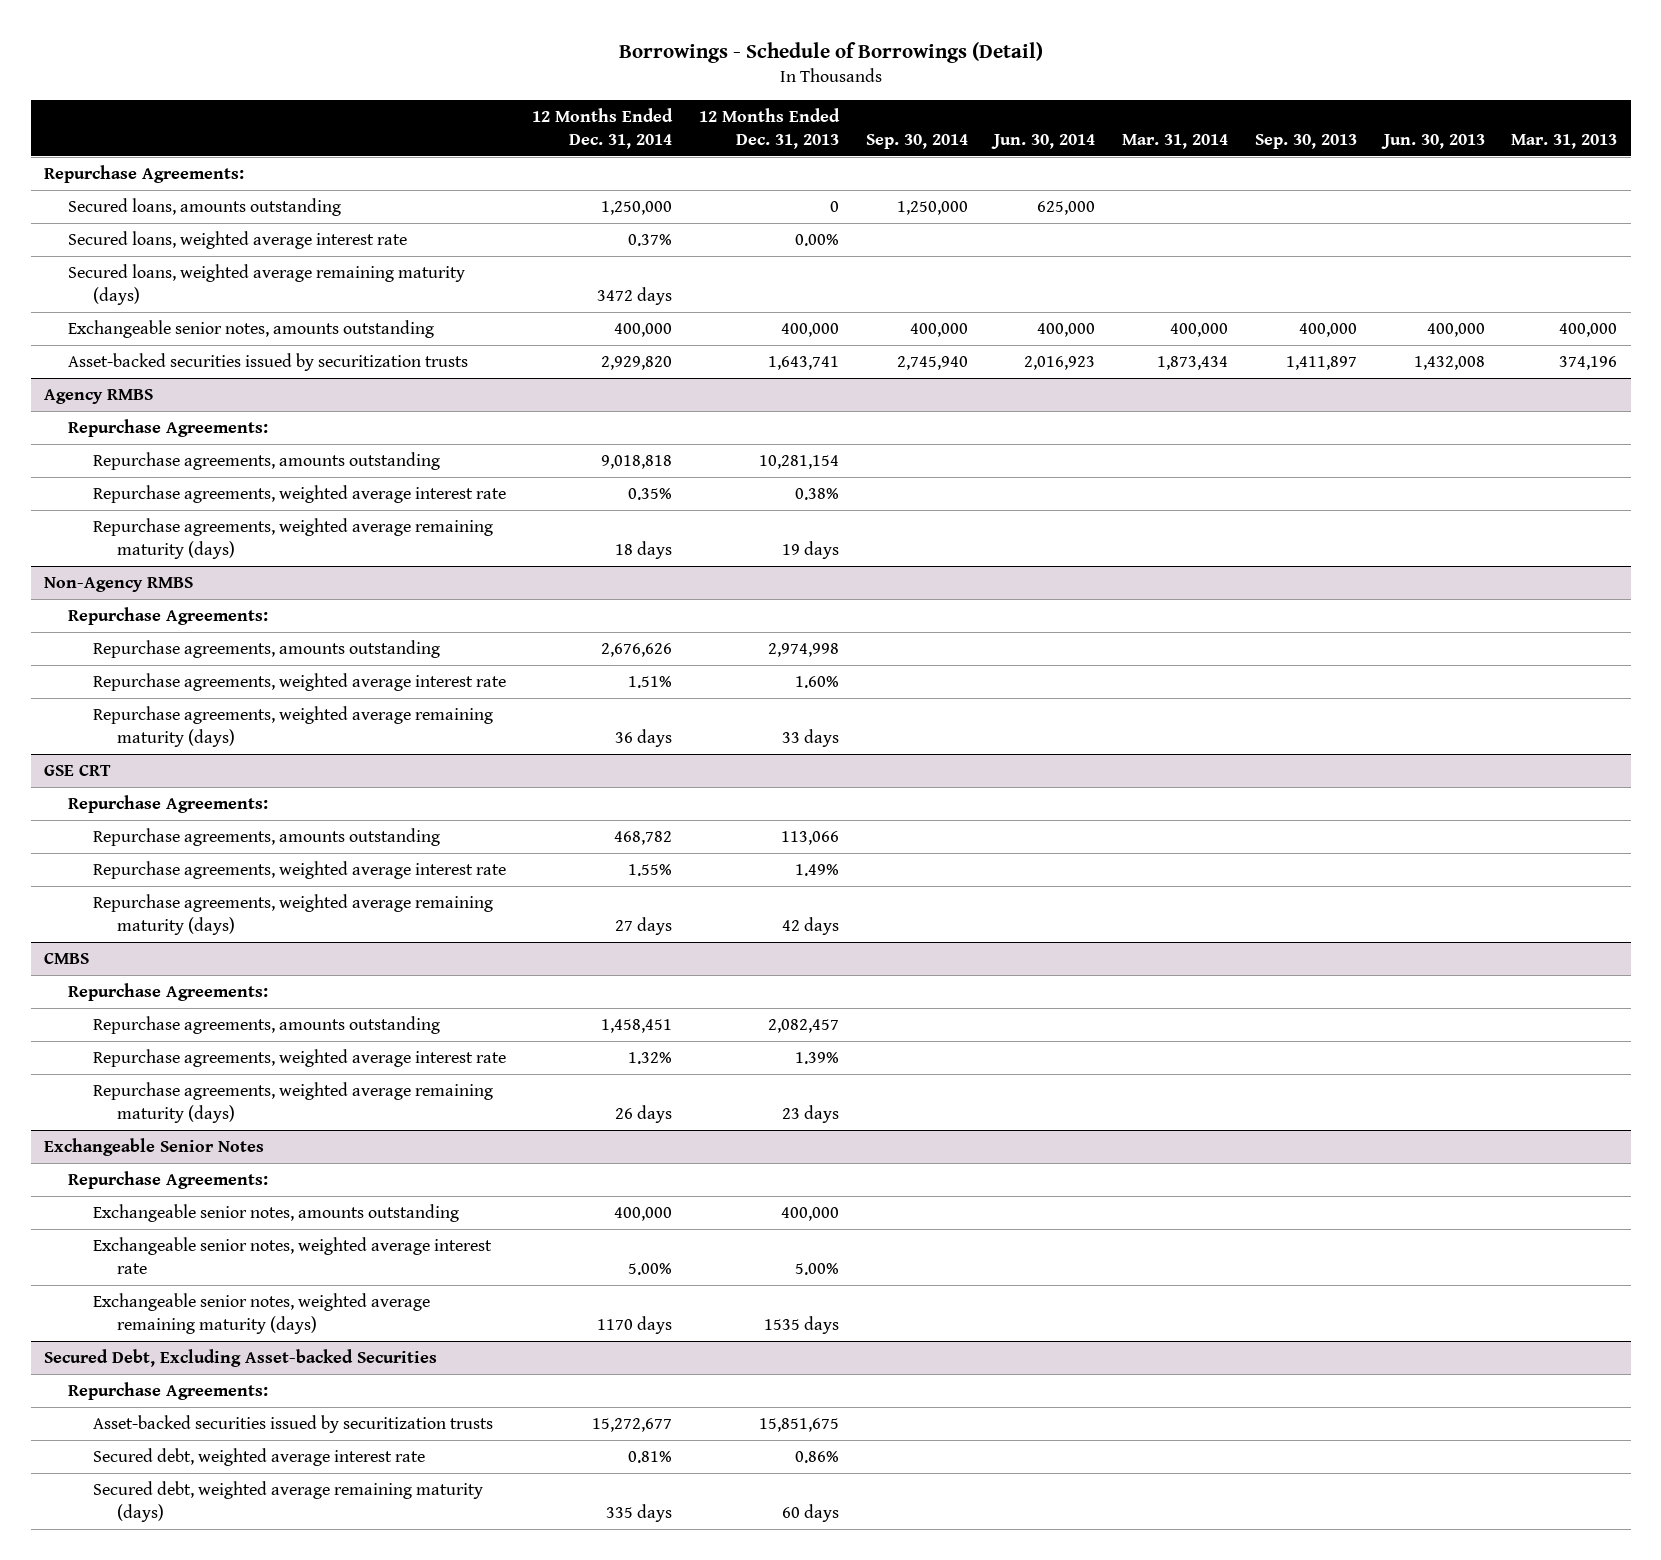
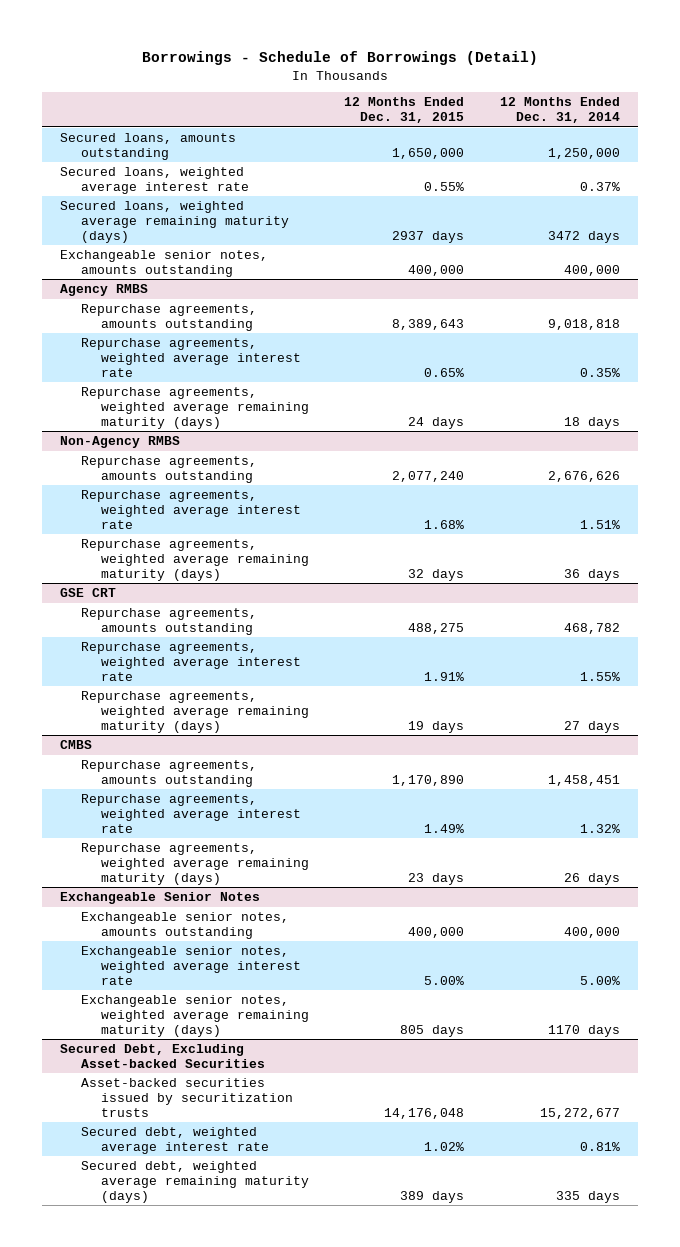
[698,108,840,149] 12 Months Ended Dec. 31, 2013 -> none
[865,133,968,149] Sep. 30, 2014 -> none
[991,133,1096,149] Jun. 30, 2014 -> none
[1122,133,1229,149] Mar. 31, 2014 -> none
[1254,133,1357,149] Sep. 30, 2013 -> none
[1380,133,1485,149] Jun. 30, 2013 -> none
[1511,133,1618,149] Mar. 31, 2013 -> none
none -> [344,97,465,124] 12 Months Ended Dec. 31, 2015
[44,165,245,184] Repurchase Agreements: -> none
[68,353,469,372] Asset-backed securities issued by securitization trusts -> none
[68,419,269,438] Repurchase Agreements: -> none
[68,607,269,626] Repurchase Agreements: -> none
[68,795,269,814] Repurchase Agreements: -> none
[68,983,269,1002] Repurchase Agreements: -> none
[68,1171,269,1190] Repurchase Agreements: -> none
[68,1382,269,1401] Repurchase Agreements: -> none

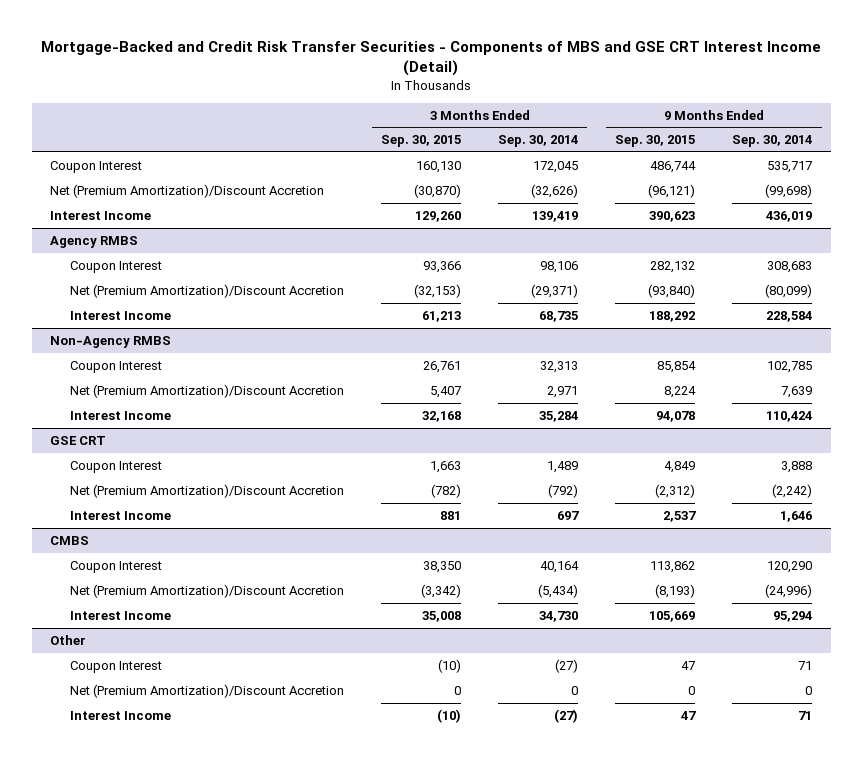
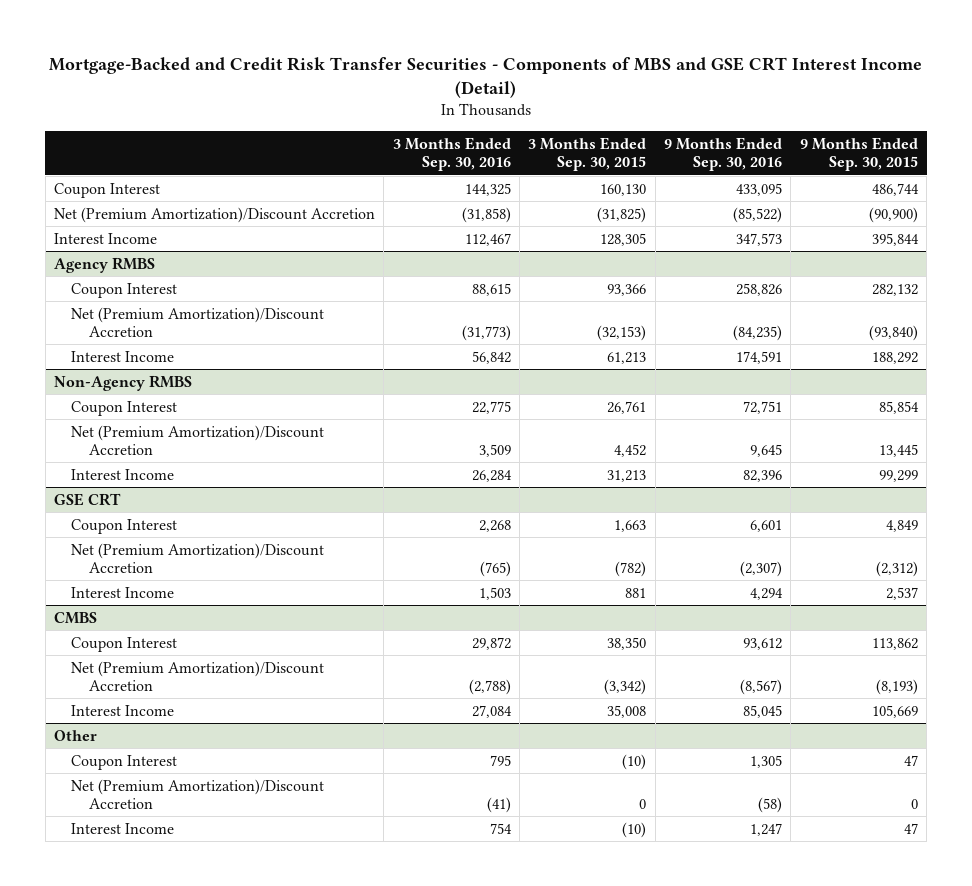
[498,135,579,148] Sep. 30, 2014 -> none
[732,135,813,148] Sep. 30, 2014 -> none
none -> [392,136,511,172] 3 Months Ended Sep. 30, 2016
none -> [664,136,783,172] 9 Months Ended Sep. 30, 2016
[413,183,461,198] (30,870) -> [597,206,647,223] (31,825)
[648,183,696,198] (96,121) -> [868,206,918,223] (90,900)
[414,210,461,222] 129,260 -> [600,232,647,246] 128,305
[649,210,696,222] 390,623 -> [871,232,919,246] 395,844
[429,385,461,398] 5,407 -> [614,444,647,458] 4,452
[664,385,697,398] 8,224 -> [878,444,918,458] 13,445
[421,410,461,422] 32,168 -> [607,469,647,482] 31,213
[656,410,696,422] 94,078 -> [878,469,918,482] 99,299

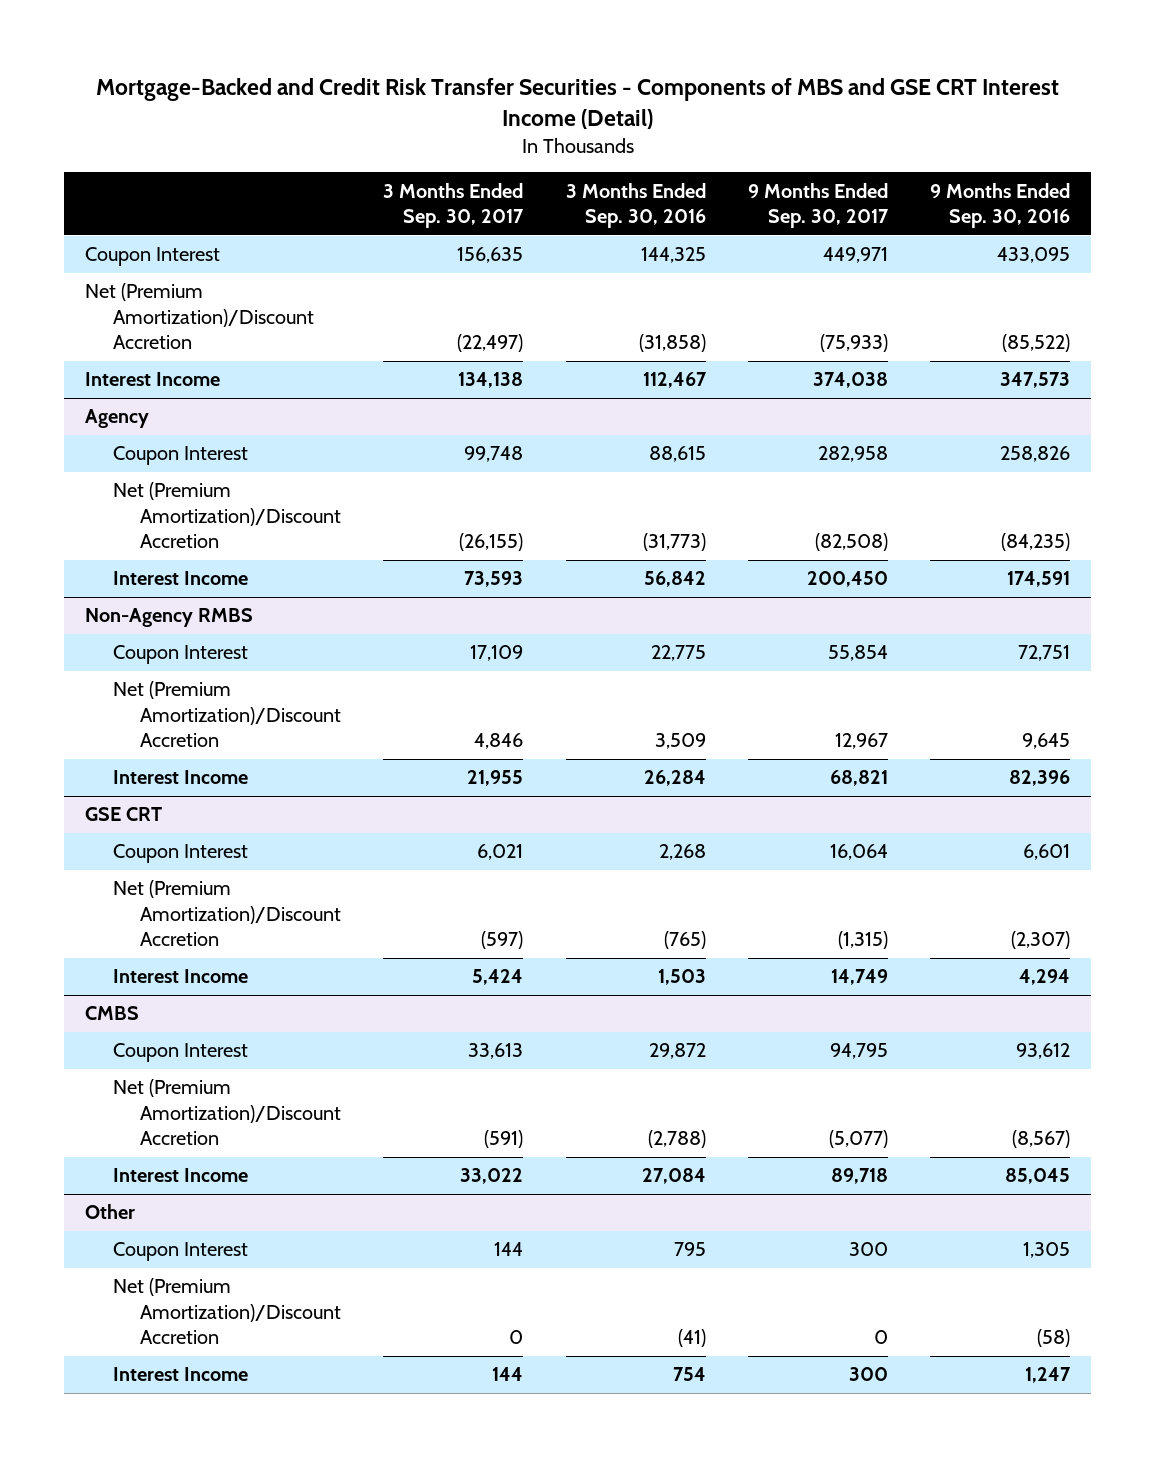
[528,136,647,172] 3 Months Ended Sep. 30, 2015 -> none
[799,136,918,172] 9 Months Ended Sep. 30, 2015 -> none
none -> [383,182,525,229] 3 Months Ended Sep. 30, 2017
none -> [747,182,889,229] 9 Months Ended Sep. 30, 2017
[53,256,155,273] Agency RMBS -> [85,409,150,429] Agency

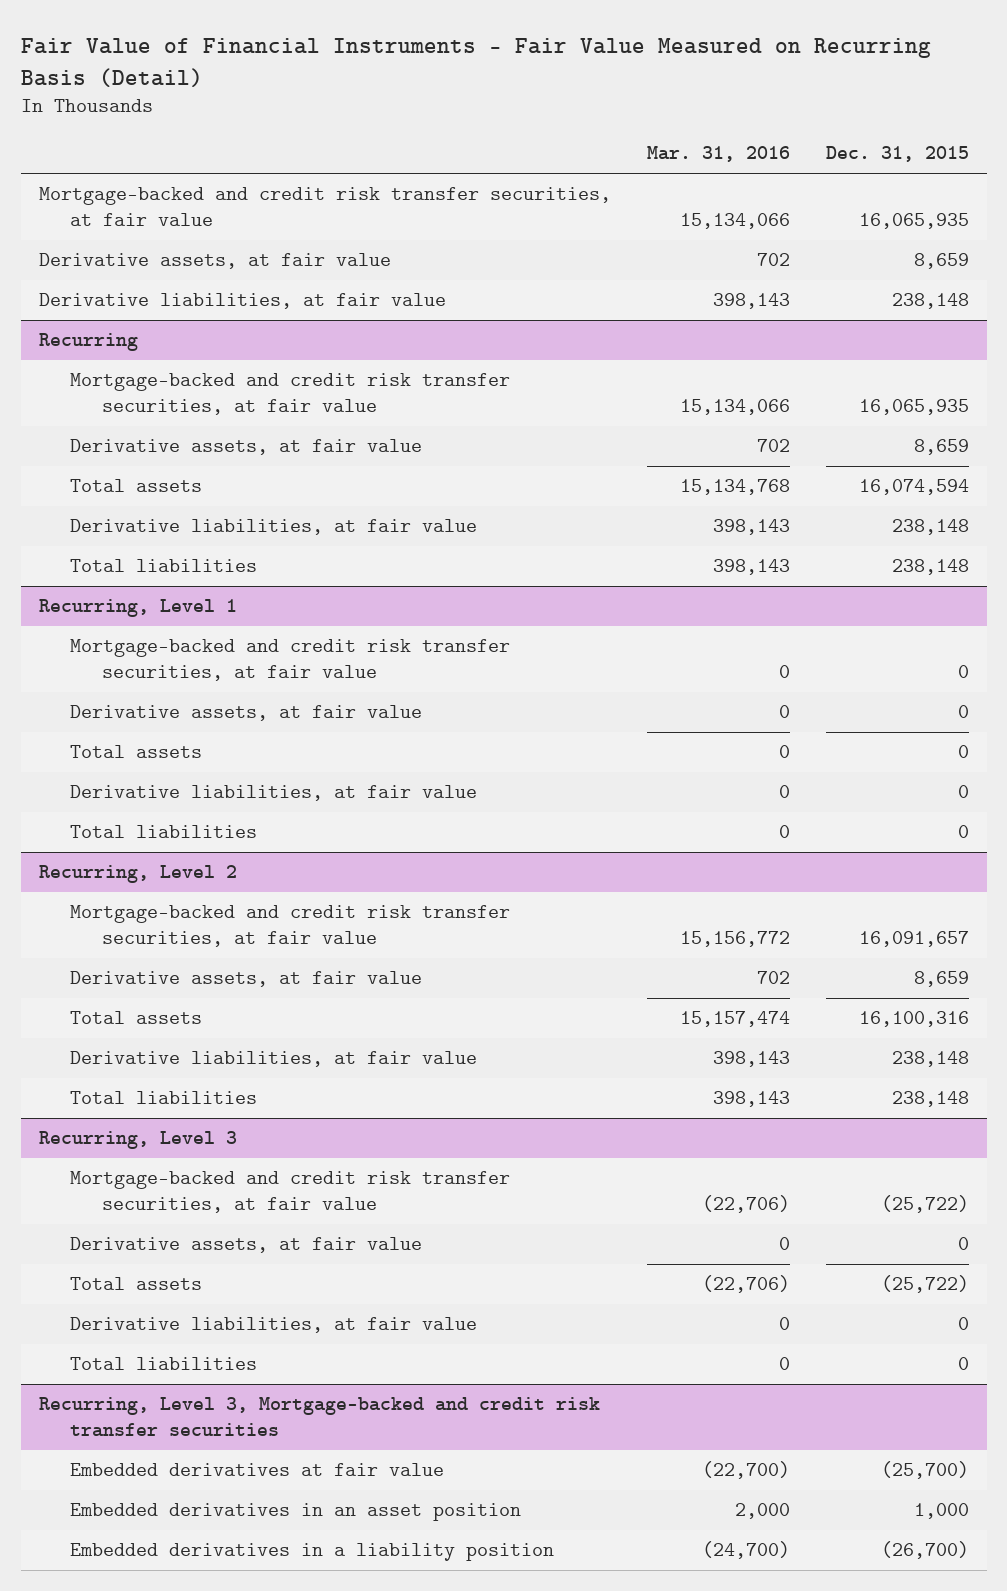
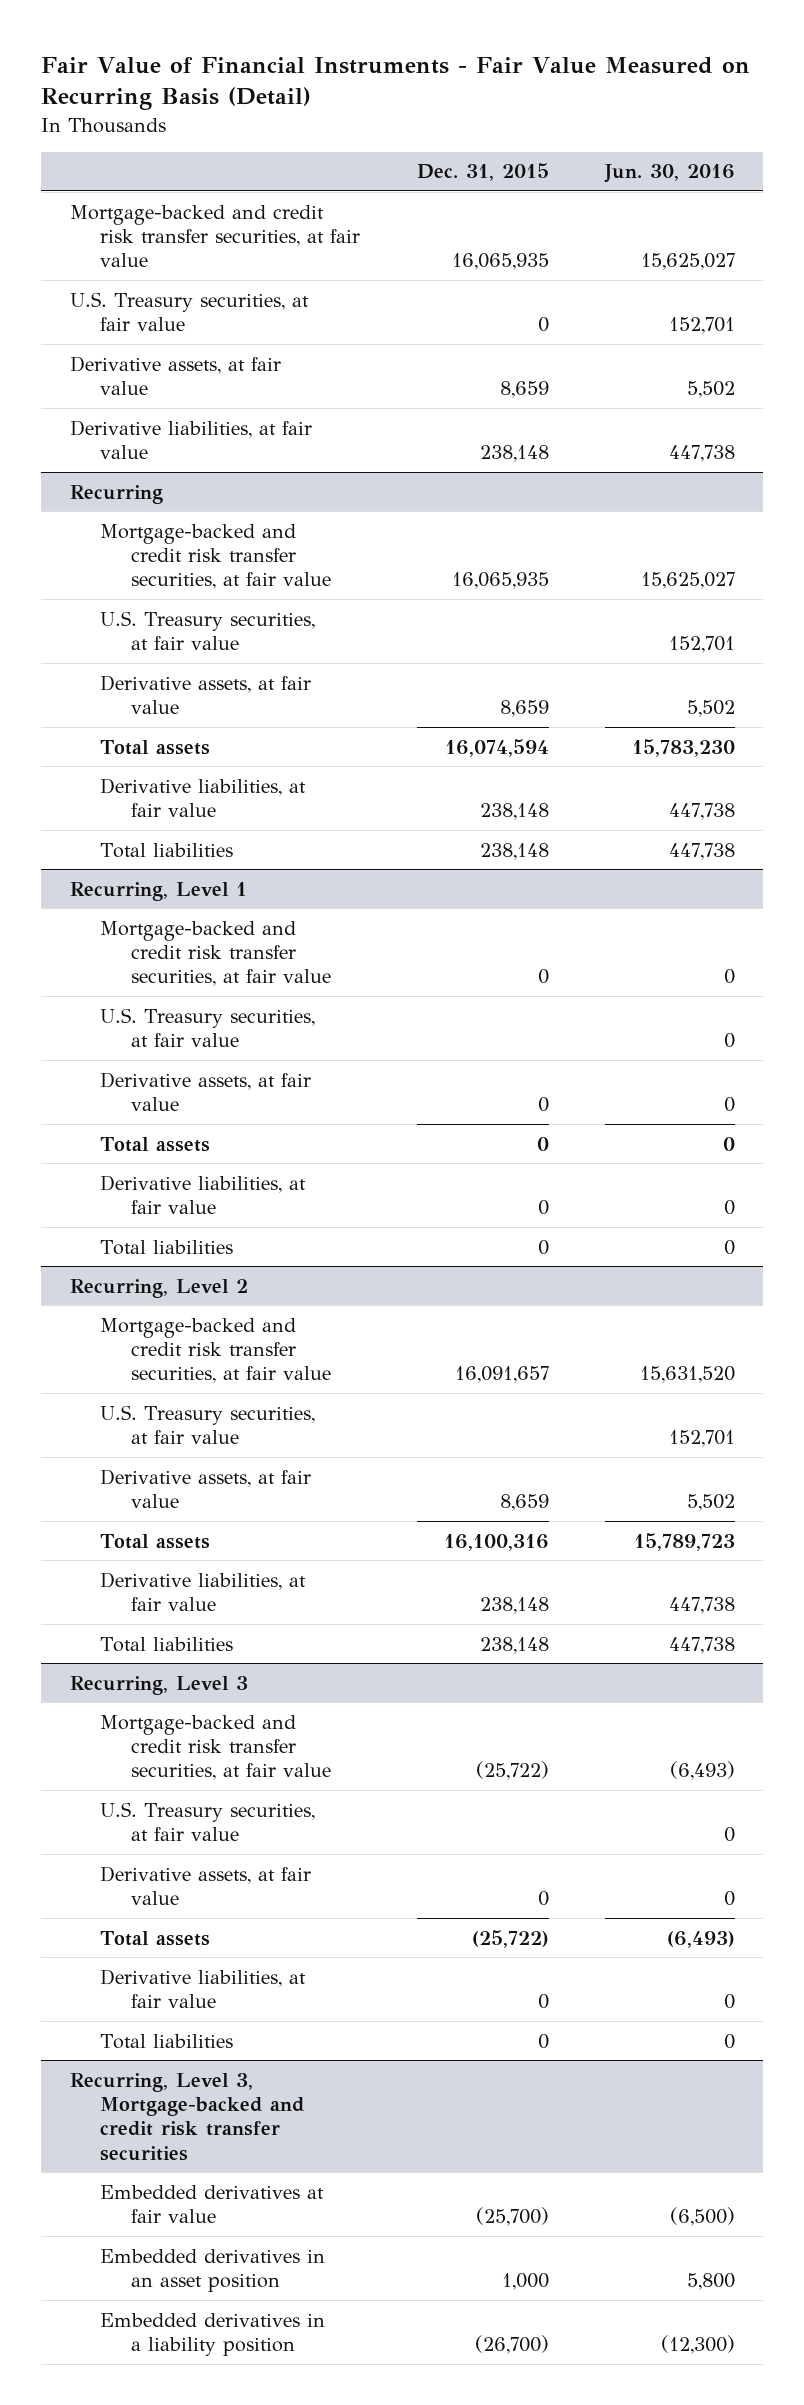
[646,146,790,163] Mar. 31, 2016 -> none
none -> [603,164,735,184] Jun. 30, 2016
none -> [69,291,309,331] U.S. Treasury securities, at fair value
none -> [100,610,316,650] U.S. Treasury securities, at fair value
none -> [100,1007,316,1047] U.S. Treasury securities, at fair value
none -> [100,1404,316,1444] U.S. Treasury securities, at fair value
none -> [100,1801,316,1841] U.S. Treasury securities, at fair value

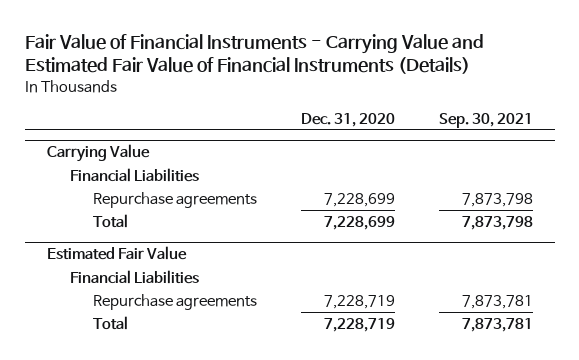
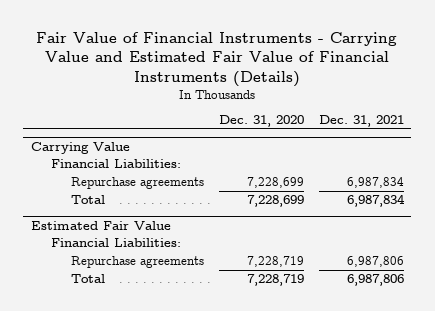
[438,112,533,128] Sep. 30, 2021 -> none
none -> [318,115,404,128] Dec. 31, 2021
[69,168,199,183] Financial Liabilities -> [50,159,181,169] Financial Liabilities:
[69,270,199,285] Financial Liabilities -> [50,238,181,248] Financial Liabilities:

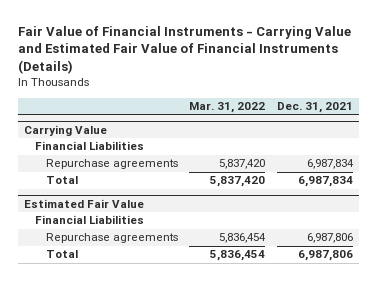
[218,115,304,128] Dec. 31, 2020 -> none
none -> [189,102,266,114] Mar. 31, 2022
[50,159,181,169] Financial Liabilities: -> [34,141,144,151] Financial Liabilities
[50,238,181,248] Financial Liabilities: -> [34,215,144,225] Financial Liabilities

